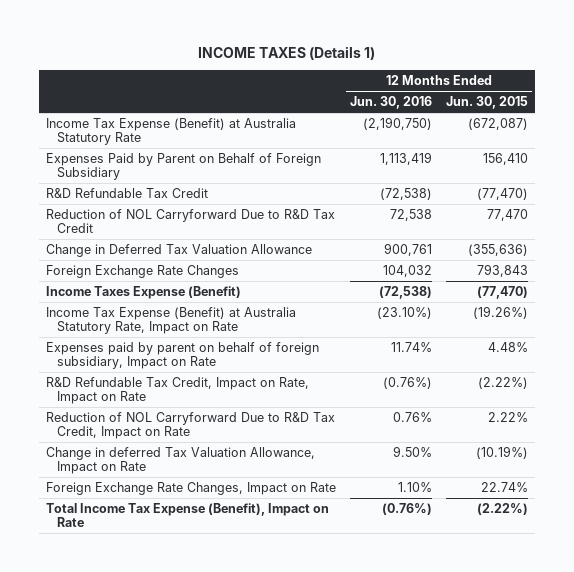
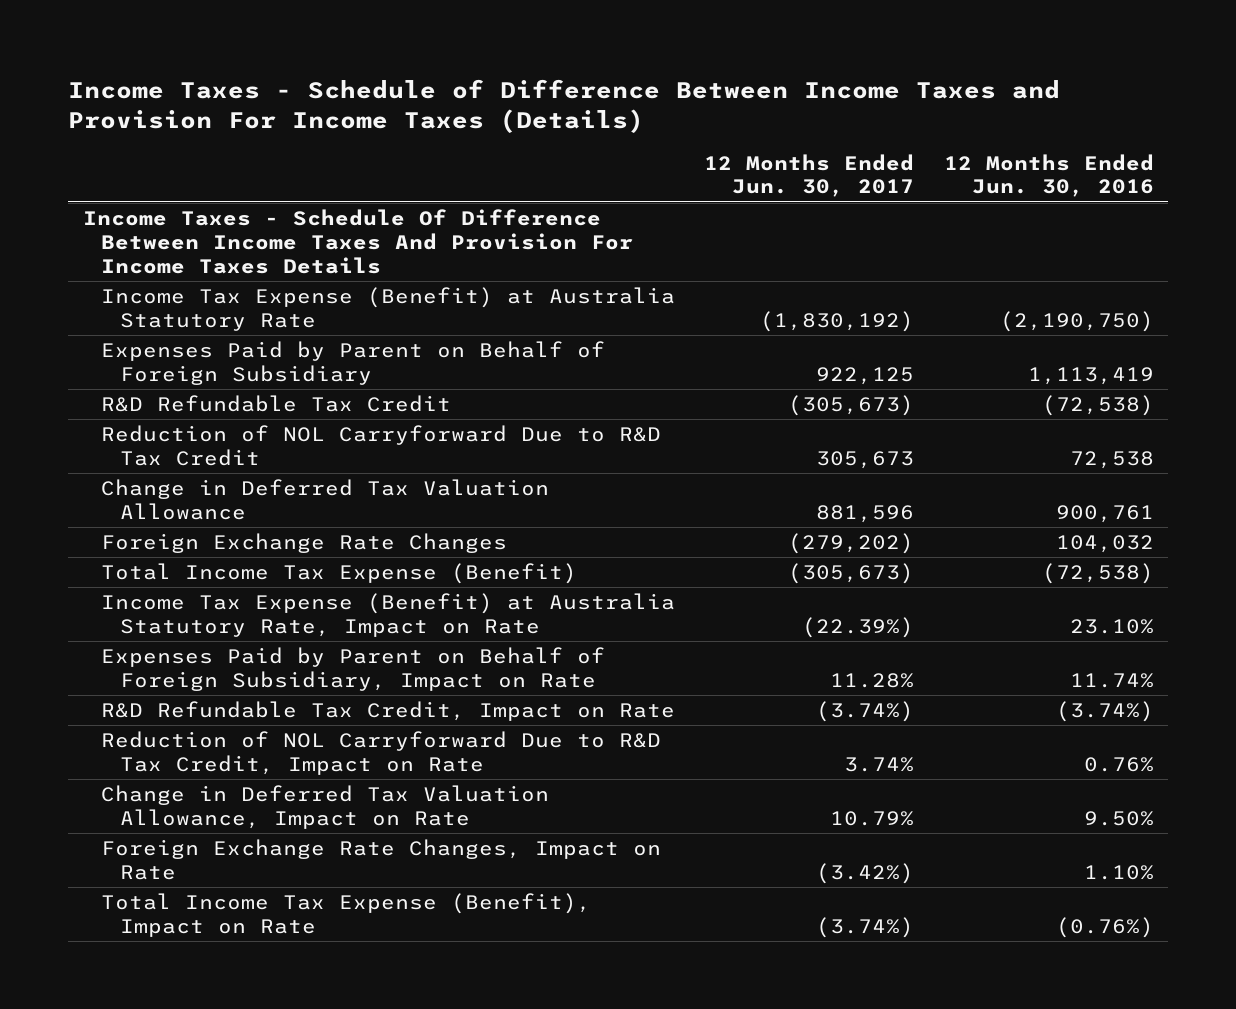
[197,45,375,60] INCOME TAXES (Details 1) -> [67,79,1060,134] Income Taxes - Schedule of Difference Between Income Taxes and Provision For Income Taxes (Details)
[446,96,529,110] Jun. 30, 2015 -> none
none -> [704,153,915,198] 12 Months Ended Jun. 30, 2017
none -> [82,208,634,274] Income Taxes - Schedule Of Difference Between Income Taxes And Provision For Income Taxes Details
[45,286,241,300] Income Taxes Expense (Benefit) -> [101,562,578,584] Total Income Tax Expense (Benefit)
[376,307,432,320] (23.10%) -> [1069,618,1154,634] 23.10%
[45,342,319,370] Expenses paid by parent on behalf of foreign subsidiary, Impact on Rate -> [101,646,606,691] Expenses Paid by Parent on Behalf of Foreign Subsidiary, Impact on Rate
[45,377,309,405] R&D Refundable Tax Credit, Impact on Rate, Impact on Rate -> [101,700,676,721] R&D Refundable Tax Credit, Impact on Rate
[382,377,432,390] (0.76%) -> [1055,700,1154,722] (3.74%)
[45,447,315,475] Change in deferred Tax Valuation Allowance, Impact on Rate -> [101,784,550,829] Change in Deferred Tax Valuation Allowance, Impact on Rate

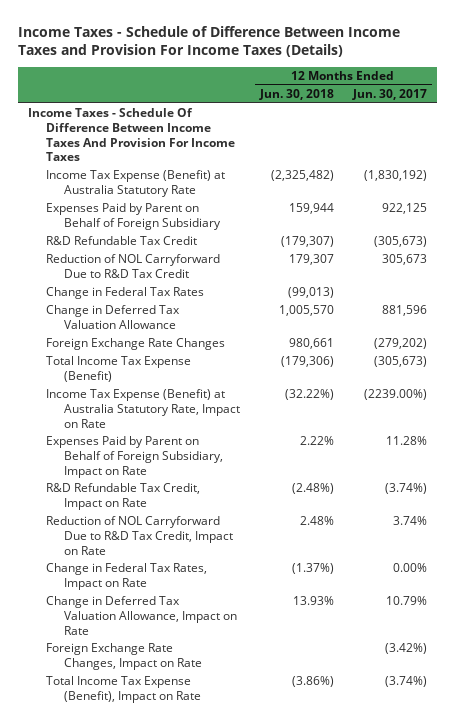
[943,153,1154,198] 12 Months Ended Jun. 30, 2016 -> none
none -> [258,89,334,101] Jun. 30, 2018
[82,208,634,274] Income Taxes - Schedule Of Difference Between Income Taxes And Provision For Income Taxes Details -> [27,108,236,162] Income Taxes - Schedule Of Difference Between Income Taxes And Provision For Income Taxes
none -> [46,287,205,300] Change in Federal Tax Rates
[802,616,915,638] (22.39%) -> [364,389,428,401] (2239.00%)
none -> [46,563,208,590] Change in Federal Tax Rates, Impact on Rate

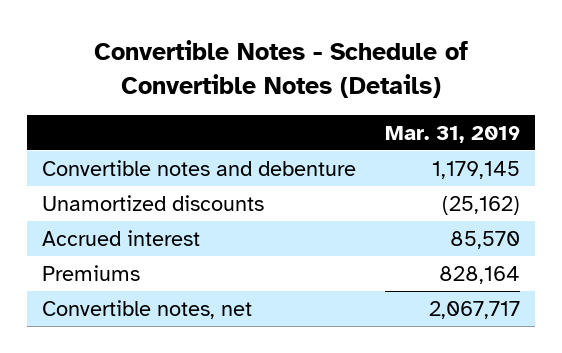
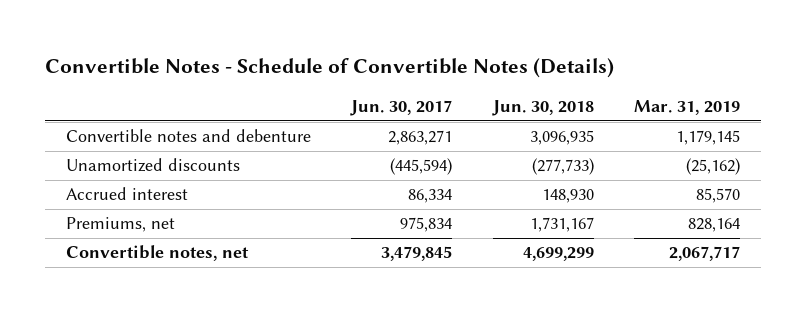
none -> [350,99,453,116] Jun. 30, 2017
none -> [491,99,594,116] Jun. 30, 2018
[41,264,140,281] Premiums -> [65,217,175,233] Premiums, net

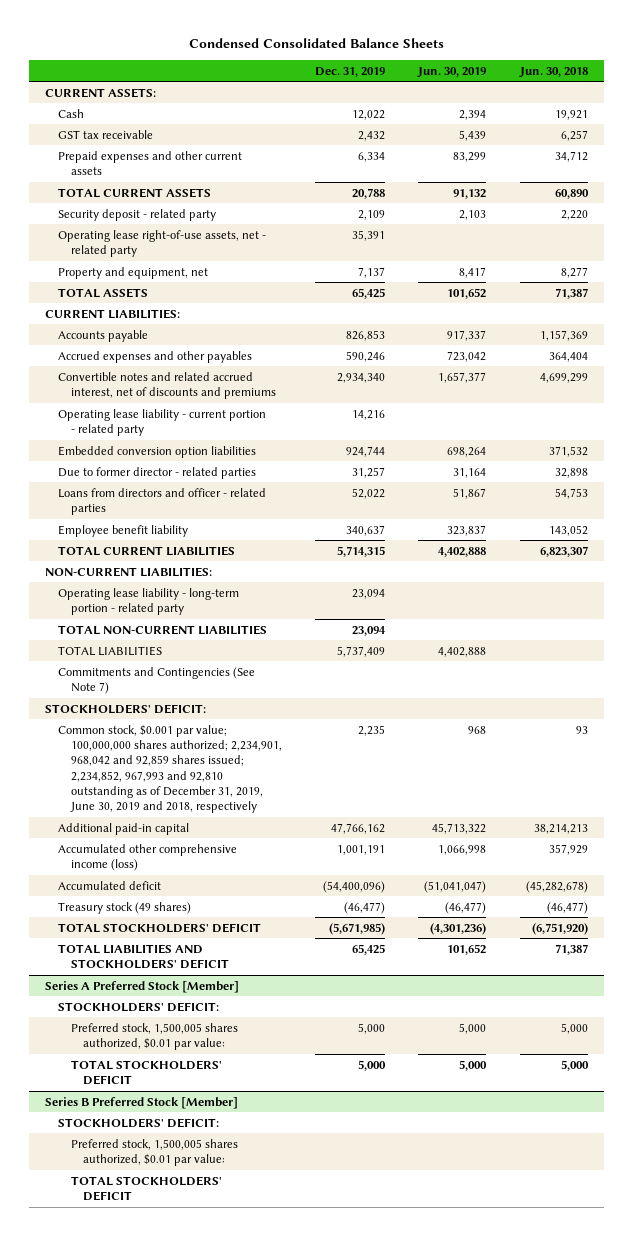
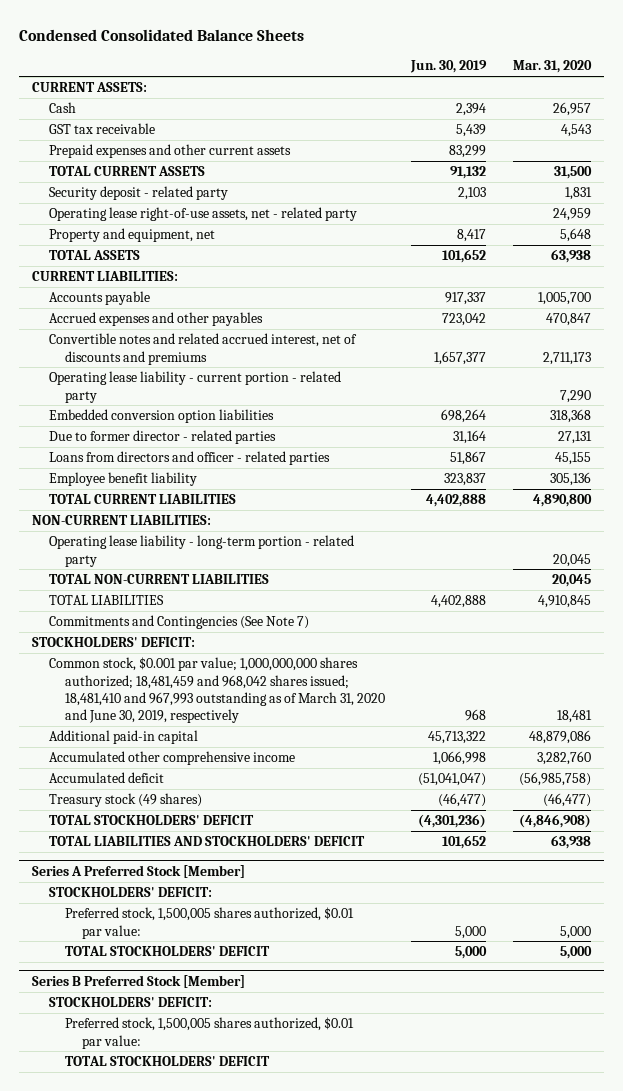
[315,66,386,77] Dec. 31, 2019 -> none
[518,66,588,78] Jun. 30, 2018 -> none
none -> [512,60,592,74] Mar. 31, 2020
[57,724,282,814] Common stock, $0.001 par value; 100,000,000 shares authorized; 2,234,901, 968,042 and 92,859 shares issued; 2,234,852, 967,993 and 92,810 outstanding as of December 31, 2019, June 30, 2019 and 2018, respectively -> [48,657,386,724] Common stock, $0.001 par value; 1,000,000,000 shares authorized; 18,481,459 and 968,042 shares issued; 18,481,410 and 967,993 outstanding as of March 31, 2020 and June 30, 2019, respectively
[57,843,237,871] Accumulated other comprehensive income (loss) -> [48,751,295,766] Accumulated other comprehensive income

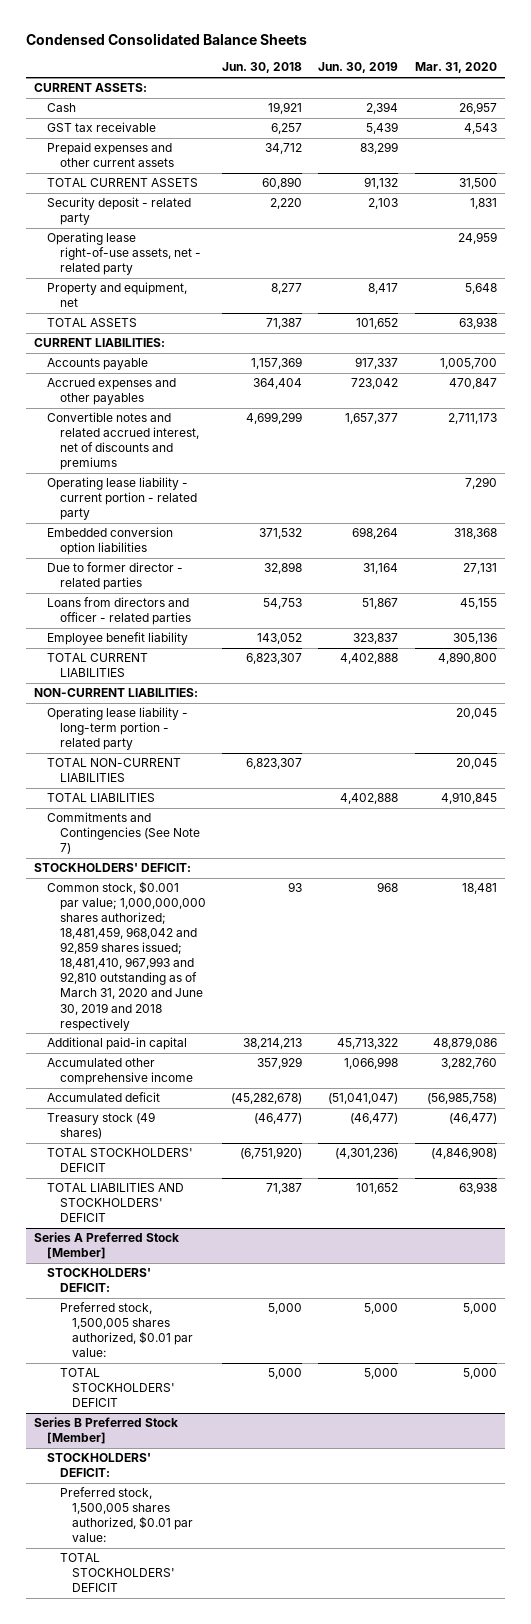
none -> [221,62,302,74] Jun. 30, 2018
[48,657,386,724] Common stock, $0.001 par value; 1,000,000,000 shares authorized; 18,481,459 and 968,042 shares issued; 18,481,410 and 967,993 outstanding as of March 31, 2020 and June 30, 2019, respectively -> [47,881,206,1031] Common stock, $0.001 par value; 1,000,000,000 shares authorized; 18,481,459, 968,042 and 92,859 shares issued; 18,481,410, 967,993 and 92,810 outstanding as of March 31, 2020 and June 30, 2019 and 2018 respectively

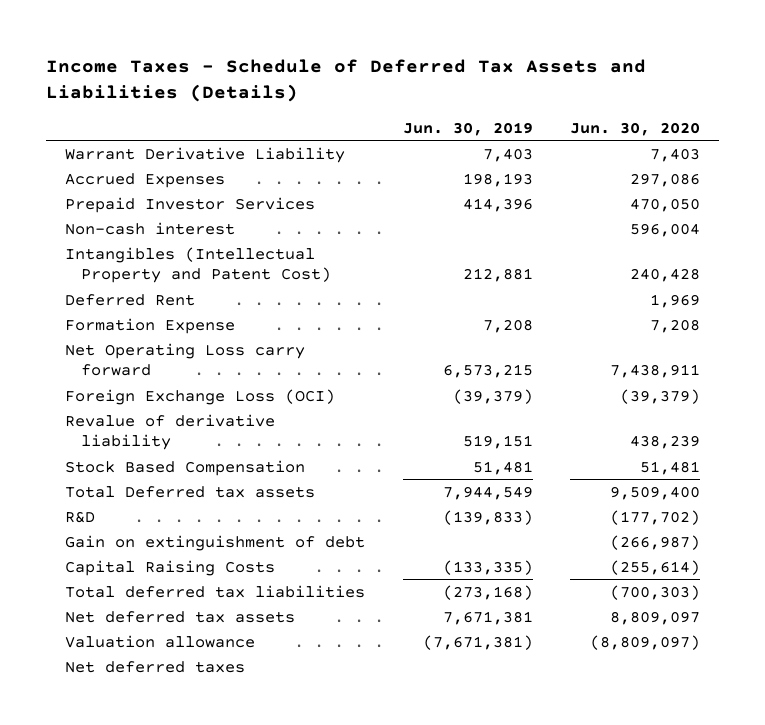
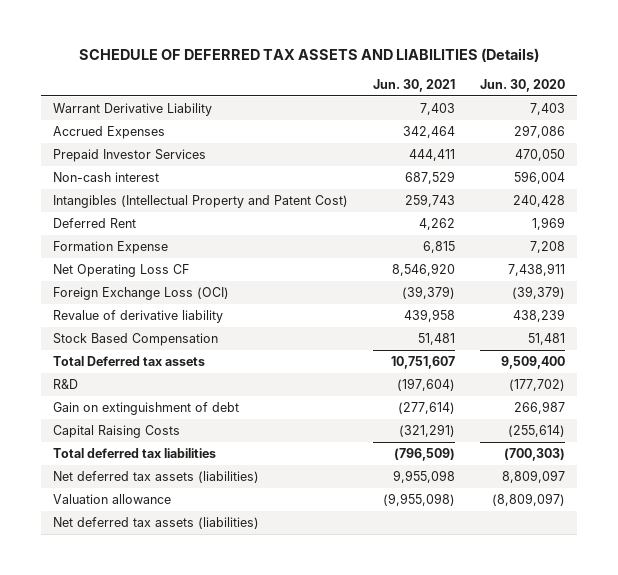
[46,59,647,103] Income Taxes - Schedule of Deferred Tax Assets and Liabilities (Details) -> [79,48,540,63] SCHEDULE OF DEFERRED TAX ASSETS AND LIABILITIES (Details)
[402,121,533,136] Jun. 30, 2019 -> none
none -> [373,78,456,92] Jun. 30, 2021
[64,342,305,376] Net Operating Loss carry forward -> [53,263,190,277] Net Operating Loss CF
[610,534,701,550] (266,987) -> [514,400,566,414] 266,987
[64,610,295,623] Net deferred tax assets -> [53,470,260,483] Net deferred tax assets (liabilities)
[64,660,245,673] Net deferred taxes -> [53,516,260,529] Net deferred tax assets (liabilities)

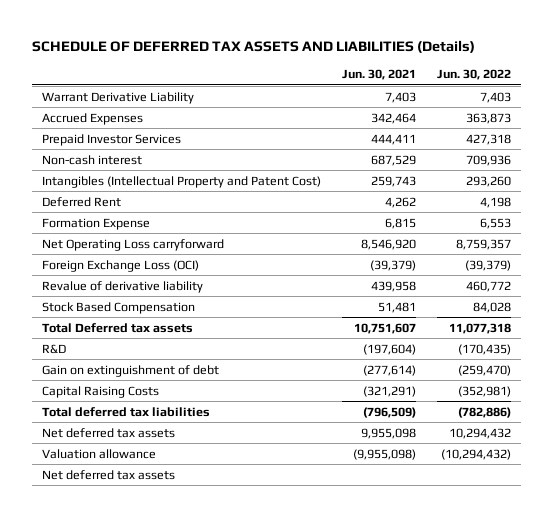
[480,78,566,92] Jun. 30, 2020 -> none
none -> [436,69,511,81] Jun. 30, 2022
[53,263,190,277] Net Operating Loss CF -> [42,238,225,251] Net Operating Loss carryforward
[53,470,260,483] Net deferred tax assets (liabilities) -> [42,427,176,438] Net deferred tax assets
[53,516,260,529] Net deferred tax assets (liabilities) -> [42,469,176,480] Net deferred tax assets

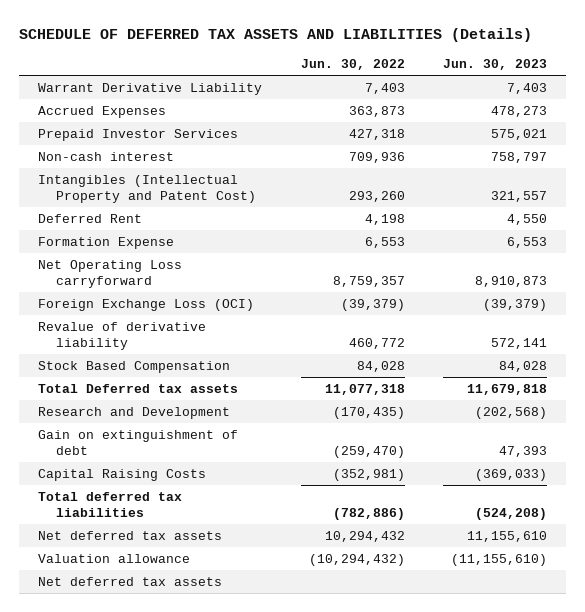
[341,69,416,81] Jun. 30, 2021 -> none
none -> [443,59,548,71] Jun. 30, 2023
[42,343,67,354] R&D -> [37,406,230,419] Research and Development

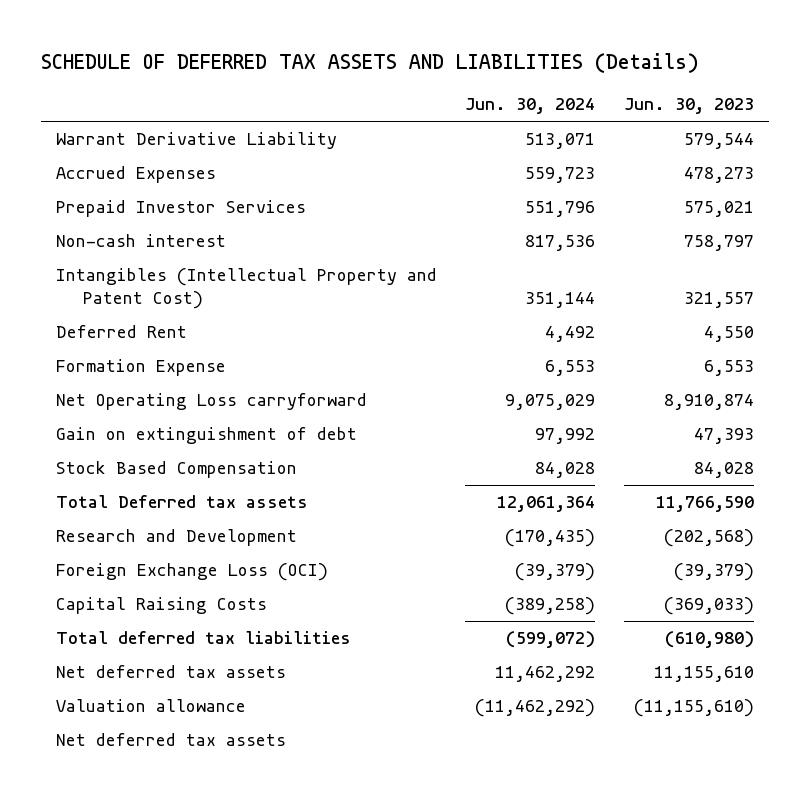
[300,59,405,71] Jun. 30, 2022 -> none
none -> [465,98,596,115] Jun. 30, 2024
[507,82,548,94] 7,403 -> [684,133,755,150] 579,544
[37,321,206,350] Revalue of derivative liability -> none
[475,275,548,287] 8,910,873 -> [664,394,755,411] 8,910,874
[37,429,238,455] Gain on extinguishment of debt -> [55,427,357,445] Gain on extinguishment of debt
[467,383,548,395] 11,679,818 -> [656,496,755,513] 11,766,590
[37,298,254,311] Foreign Exchange Loss (OCI) -> [55,563,328,582] Foreign Exchange Loss (OCI)
[475,507,548,520] (524,208) -> [665,631,755,649] (610,980)

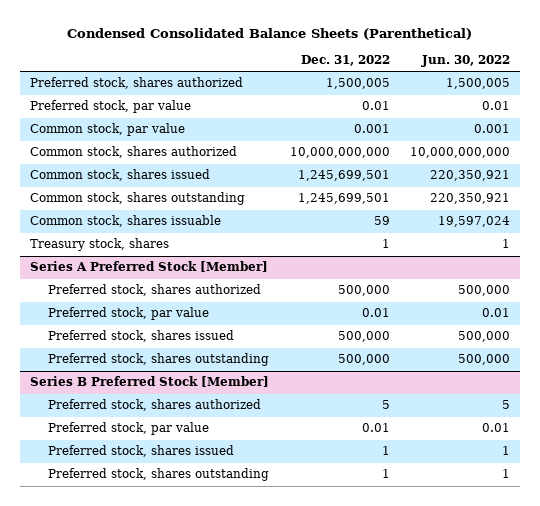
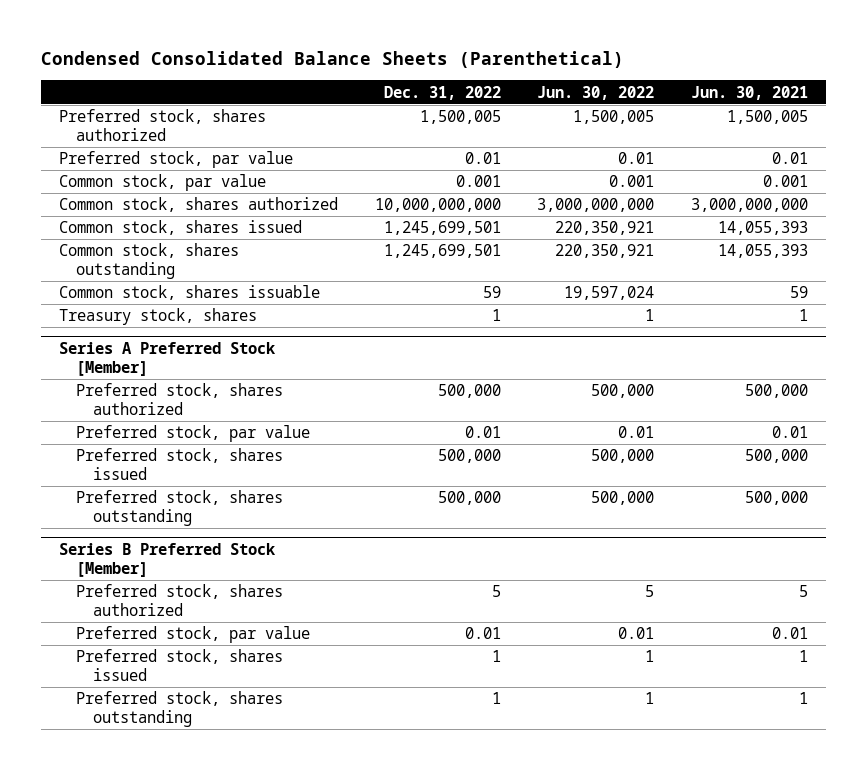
none -> [690,85,808,100] Jun. 30, 2021
[409,147,510,159] 10,000,000,000 -> [537,198,655,213] 3,000,000,000

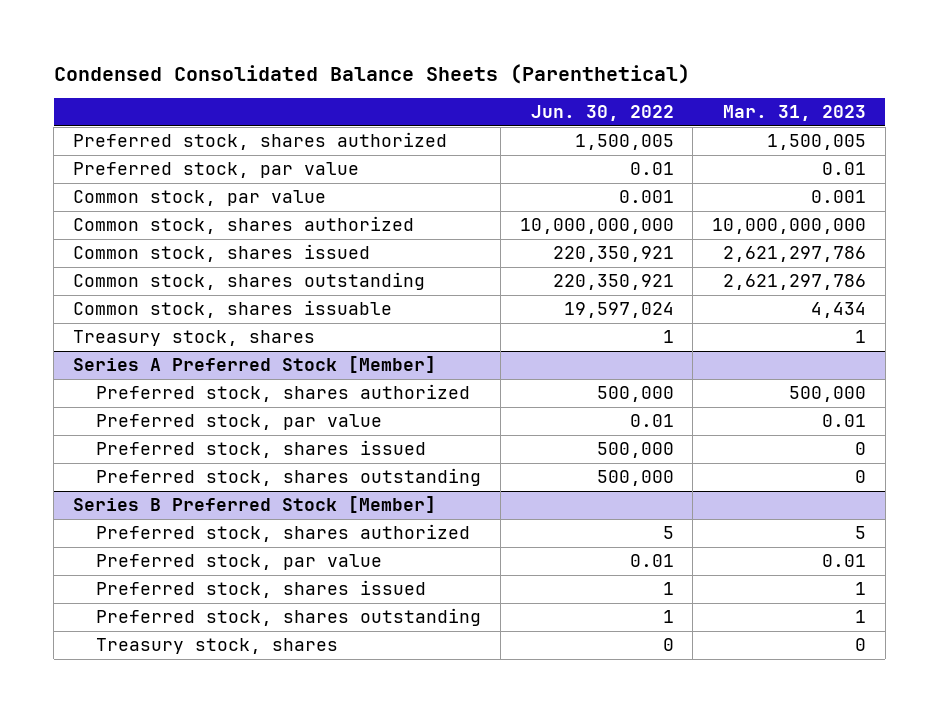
[383,85,501,100] Dec. 31, 2022 -> none
[690,85,808,100] Jun. 30, 2021 -> none
none -> [723,105,867,122] Mar. 31, 2023
[537,198,655,213] 3,000,000,000 -> [519,218,674,235] 10,000,000,000
none -> [96,638,339,655] Treasury stock, shares

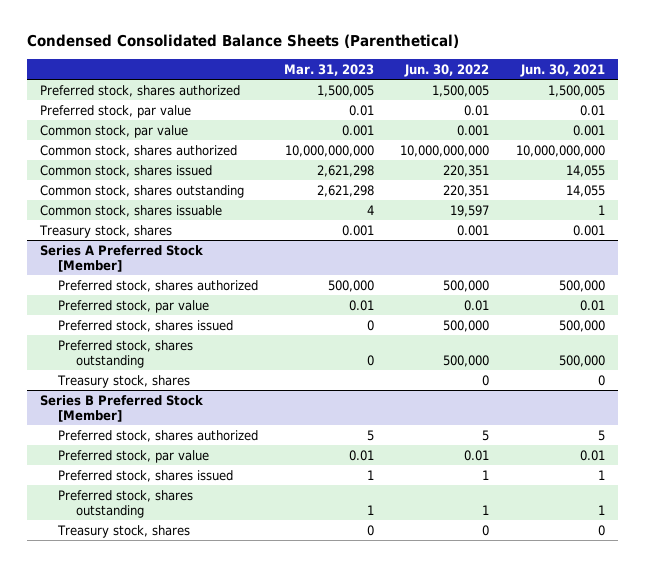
none -> [519,63,605,77] Jun. 30, 2021
[552,246,674,263] 220,350,921 -> [443,164,490,177] 220,351
[723,246,867,263] 2,621,297,786 -> [317,164,375,177] 2,621,298
[552,274,674,291] 220,350,921 -> [443,184,490,197] 220,351
[723,274,867,291] 2,621,297,786 -> [317,184,375,197] 2,621,298
[563,302,674,319] 19,597,024 -> [450,204,490,217] 19,597
[811,302,867,319] 4,434 -> [367,204,375,215] 4
[662,330,674,344] 1 -> [457,224,490,236] 0.001
[855,330,867,344] 1 -> [342,224,375,236] 0.001
none -> [56,374,190,388] Treasury stock, shares

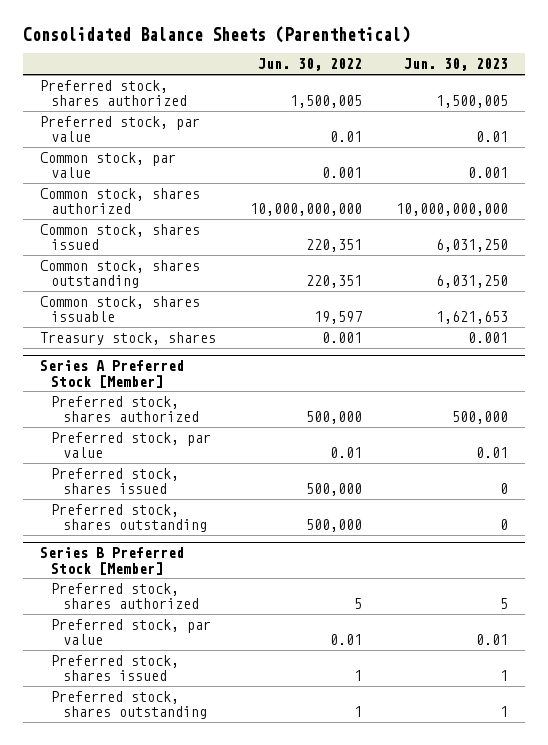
[26,34,459,49] Condensed Consolidated Balance Sheets (Parenthetical) -> [22,26,410,44] Consolidated Balance Sheets (Parenthetical)
[284,63,375,76] Mar. 31, 2023 -> none
[519,63,605,77] Jun. 30, 2021 -> none
none -> [404,58,509,72] Jun. 30, 2023
[56,374,190,388] Treasury stock, shares -> none
[56,524,190,538] Treasury stock, shares -> none

